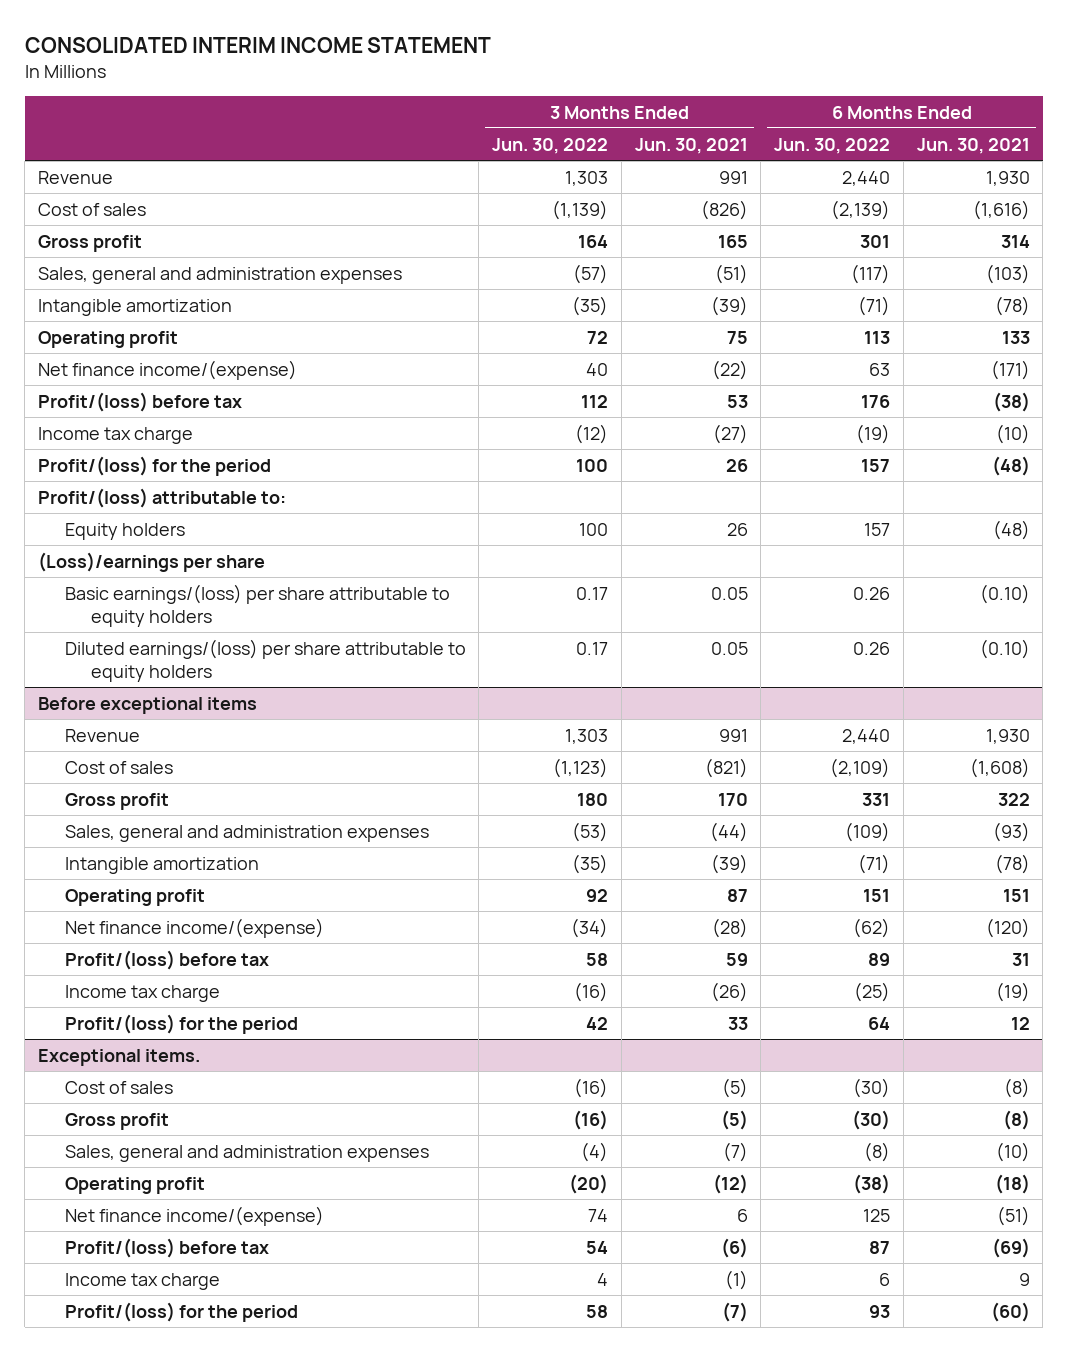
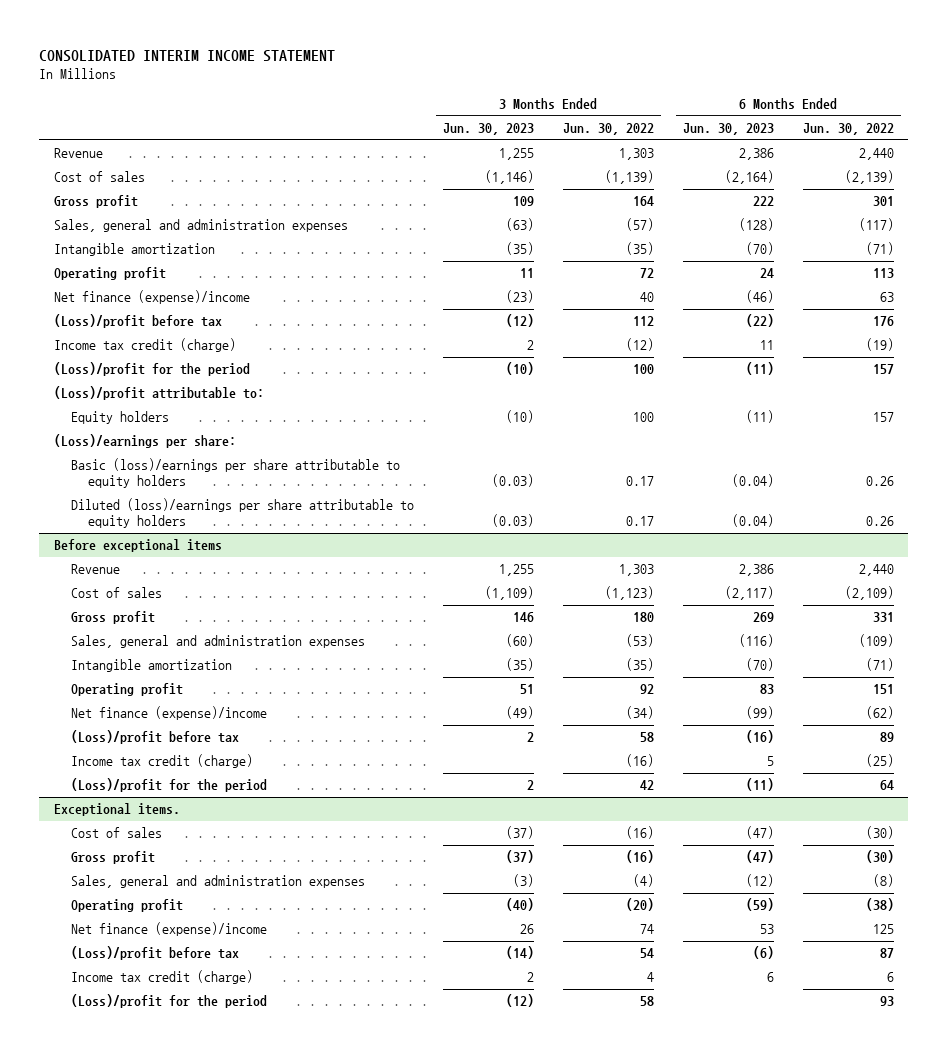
[634,137,748,154] Jun. 30, 2021 -> none
[916,137,1030,154] Jun. 30, 2021 -> none
none -> [442,122,534,135] Jun. 30, 2023
none -> [682,122,774,135] Jun. 30, 2023
[38,359,298,380] Net finance income/(expense) -> [53,290,250,305] Net finance (expense)/income
[38,391,243,412] Profit/(loss) before tax -> [53,314,222,329] (Loss)/profit before tax
[38,426,194,444] Income tax charge -> [53,338,236,353] Income tax credit (charge)
[38,455,272,476] Profit/(loss) for the period -> [53,362,250,377] (Loss)/profit for the period
[38,487,287,508] Profit/(loss) attributable to: -> [53,386,264,401] (Loss)/profit attributable to:
[38,551,266,572] (Loss)/earnings per share -> [53,434,236,449] (Loss)/earnings per share:
[64,583,450,627] Basic earnings/(loss) per share attributable to equity holders -> [70,458,400,488] Basic (loss)/earnings per share attributable to equity holders
[64,638,466,682] Diluted earnings/(loss) per share attributable to equity holders -> [70,498,414,528] Diluted (loss)/earnings per share attributable to equity holders
[64,917,324,938] Net finance income/(expense) -> [70,706,267,721] Net finance (expense)/income
[64,949,269,970] Profit/(loss) before tax -> [70,730,239,745] (Loss)/profit before tax
[64,984,220,1002] Income tax charge -> [70,754,253,769] Income tax credit (charge)
[64,1013,298,1034] Profit/(loss) for the period -> [70,778,267,793] (Loss)/profit for the period
[64,1205,324,1226] Net finance income/(expense) -> [70,922,267,937] Net finance (expense)/income
[64,1237,269,1258] Profit/(loss) before tax -> [70,946,239,961] (Loss)/profit before tax
[64,1272,220,1290] Income tax charge -> [70,970,253,985] Income tax credit (charge)
[64,1301,298,1322] Profit/(loss) for the period -> [70,994,267,1009] (Loss)/profit for the period

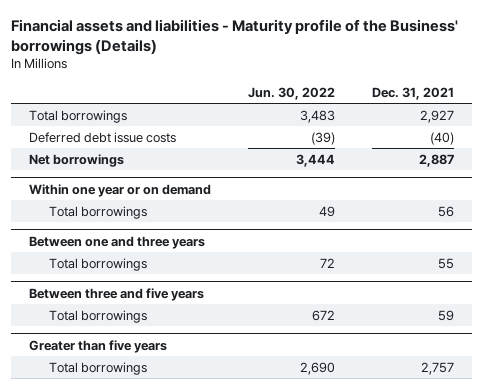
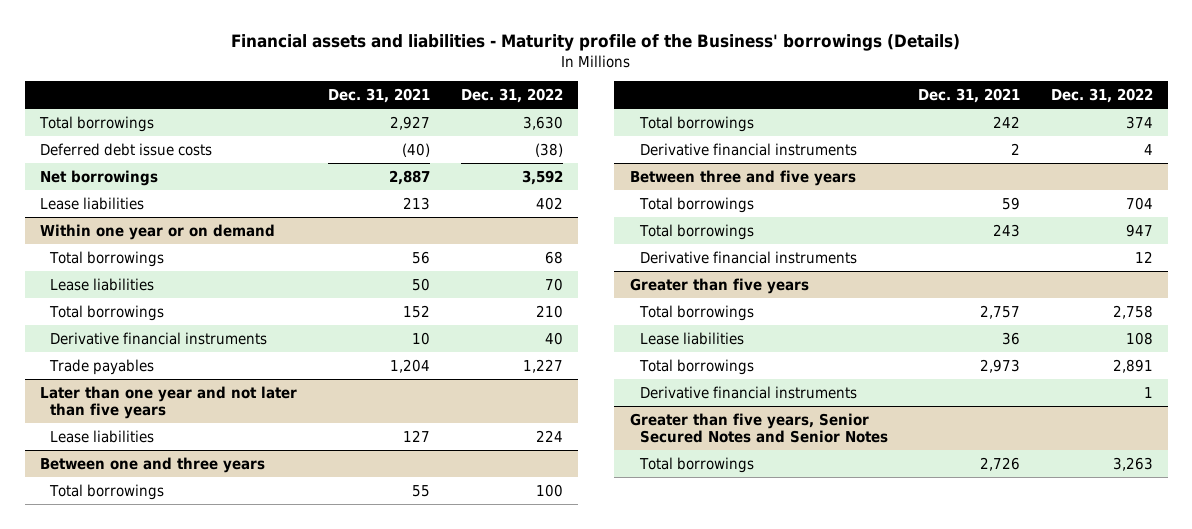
[248,86,336,100] Jun. 30, 2022 -> none
none -> [460,87,563,103] Dec. 31, 2022
none -> [39,196,144,210] Lease liabilities
none -> [50,277,155,291] Lease liabilities
none -> [49,304,165,321] Total borrowings
none -> [50,331,268,345] Derivative financial instruments
none -> [49,358,155,375] Trade payables
none -> [39,385,297,420] Later than one year and not later than five years
none -> [50,429,155,443] Lease liabilities
none -> [638,115,754,132] Total borrowings
none -> [639,142,857,156] Derivative financial instruments
none -> [638,223,754,240] Total borrowings
none -> [639,250,857,264] Derivative financial instruments
none -> [639,331,744,345] Lease liabilities
none -> [638,358,754,375] Total borrowings
none -> [639,385,857,399] Derivative financial instruments
none -> [629,412,888,444] Greater than five years, Senior Secured Notes and Senior Notes
none -> [638,456,754,473] Total borrowings

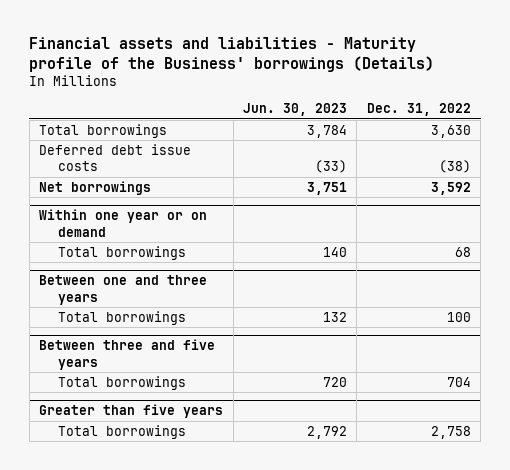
[328,87,431,103] Dec. 31, 2021 -> none
none -> [243,103,348,117] Jun. 30, 2023
[39,196,144,210] Lease liabilities -> none
[50,277,155,291] Lease liabilities -> none
[49,304,165,321] Total borrowings -> none
[50,331,268,345] Derivative financial instruments -> none
[49,358,155,375] Trade payables -> none
[39,385,297,420] Later than one year and not later than five years -> none
[50,429,155,443] Lease liabilities -> none
[638,115,754,132] Total borrowings -> none
[639,142,857,156] Derivative financial instruments -> none
[638,223,754,240] Total borrowings -> none
[639,250,857,264] Derivative financial instruments -> none
[639,331,744,345] Lease liabilities -> none
[638,358,754,375] Total borrowings -> none
[639,385,857,399] Derivative financial instruments -> none
[629,412,888,444] Greater than five years, Senior Secured Notes and Senior Notes -> none
[638,456,754,473] Total borrowings -> none

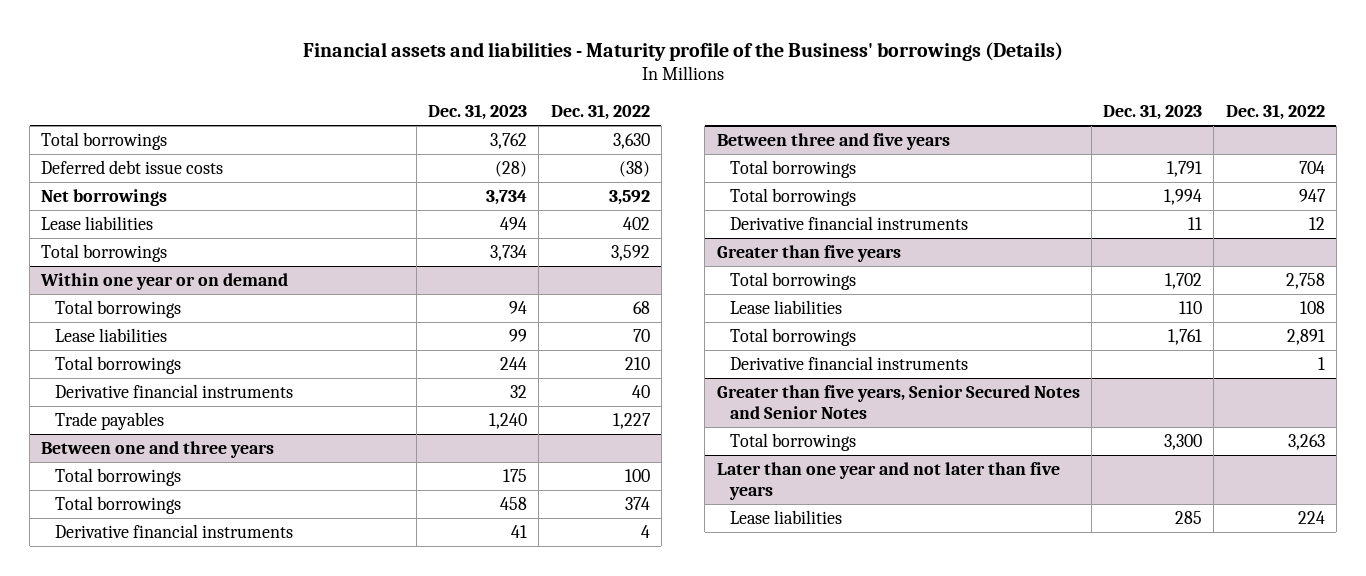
[243,103,348,117] Jun. 30, 2023 -> none
none -> [427,104,527,121] Dec. 31, 2023
none -> [41,215,154,230] Lease liabilities
none -> [41,243,168,262] Total borrowings
none -> [54,327,167,342] Lease liabilities
none -> [54,355,181,374] Total borrowings
none -> [54,383,293,398] Derivative financial instruments
none -> [54,411,164,430] Trade payables
none -> [54,495,181,514] Total borrowings
none -> [54,523,293,538] Derivative financial instruments
none -> [730,187,857,206] Total borrowings
none -> [730,215,969,230] Derivative financial instruments
none -> [730,299,843,314] Lease liabilities
none -> [730,327,857,346] Total borrowings
none -> [730,355,969,370] Derivative financial instruments
none -> [716,384,1080,419] Greater than five years, Senior Secured Notes and Senior Notes
none -> [730,432,857,451] Total borrowings
none -> [716,461,1060,500] Later than one year and not later than five years
none -> [730,509,843,524] Lease liabilities

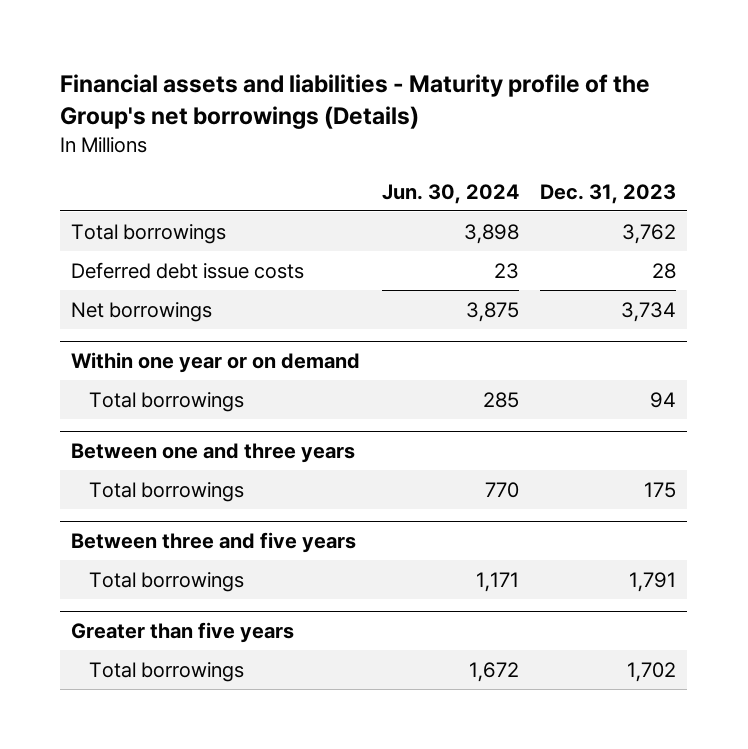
[303,41,1064,61] Financial assets and liabilities - Maturity profile of the Business' borrowings (Details) -> [60,74,651,130] Financial assets and liabilities - Maturity profile of the Group's net borrowings (Details)
[550,104,650,121] Dec. 31, 2022 -> none
none -> [381,183,519,204] Jun. 30, 2024
[494,160,527,177] (28) -> [652,262,677,279] 28
[41,215,154,230] Lease liabilities -> none
[41,243,168,262] Total borrowings -> none
[54,327,167,342] Lease liabilities -> none
[54,355,181,374] Total borrowings -> none
[54,383,293,398] Derivative financial instruments -> none
[54,411,164,430] Trade payables -> none
[54,495,181,514] Total borrowings -> none
[54,523,293,538] Derivative financial instruments -> none
[730,187,857,206] Total borrowings -> none
[730,215,969,230] Derivative financial instruments -> none
[730,299,843,314] Lease liabilities -> none
[730,327,857,346] Total borrowings -> none
[730,355,969,370] Derivative financial instruments -> none
[716,384,1080,419] Greater than five years, Senior Secured Notes and Senior Notes -> none
[730,432,857,451] Total borrowings -> none
[716,461,1060,500] Later than one year and not later than five years -> none
[730,509,843,524] Lease liabilities -> none

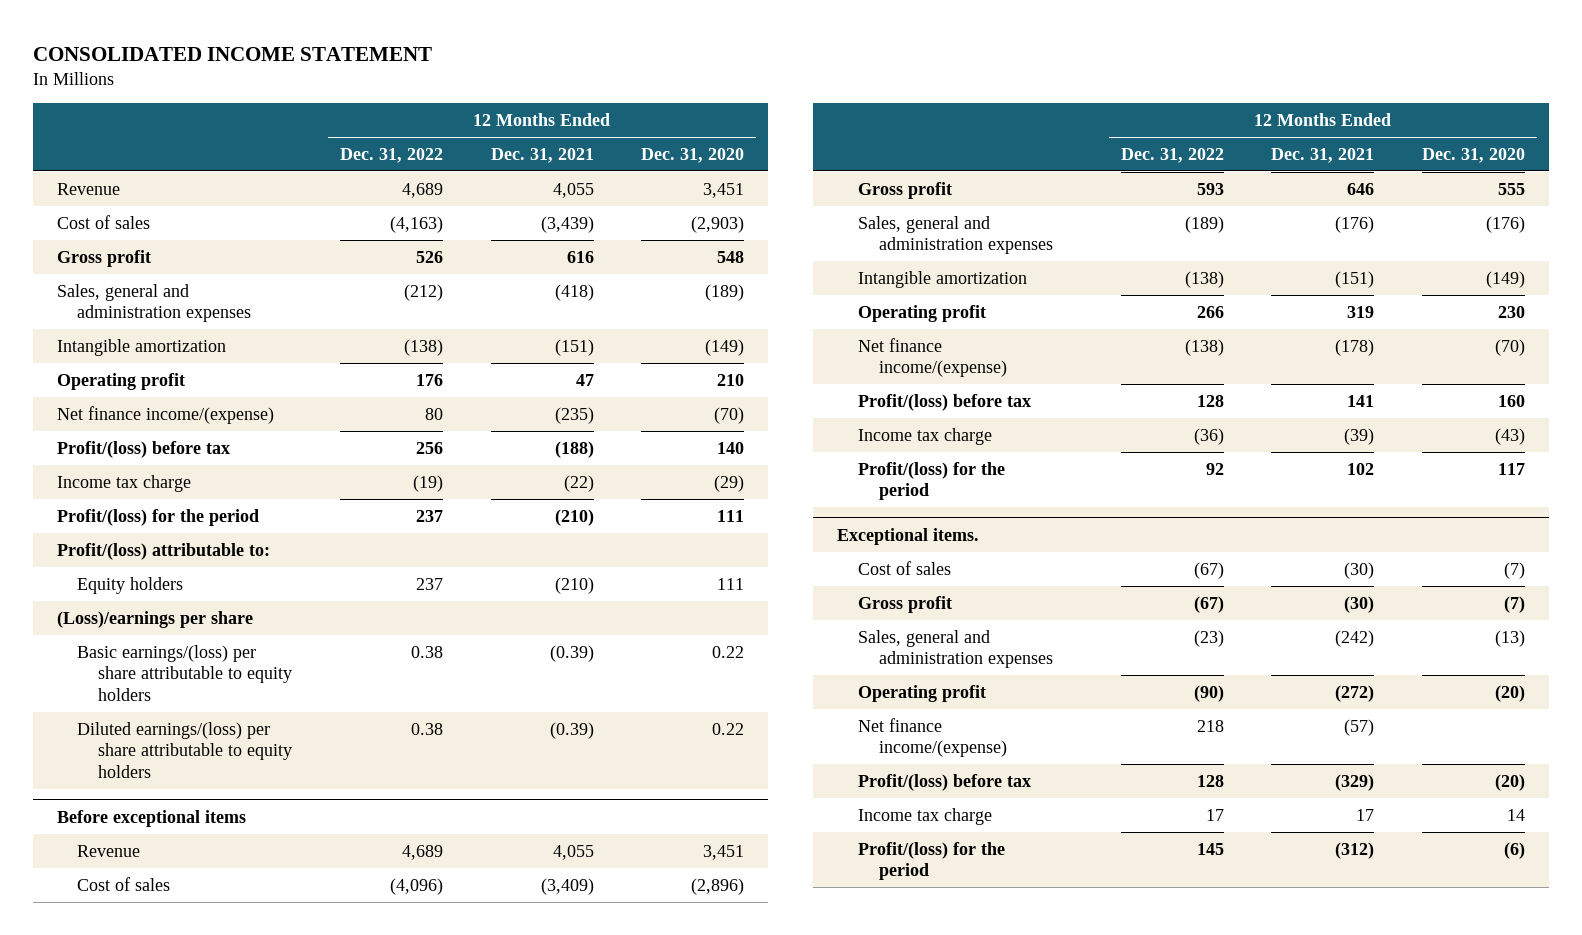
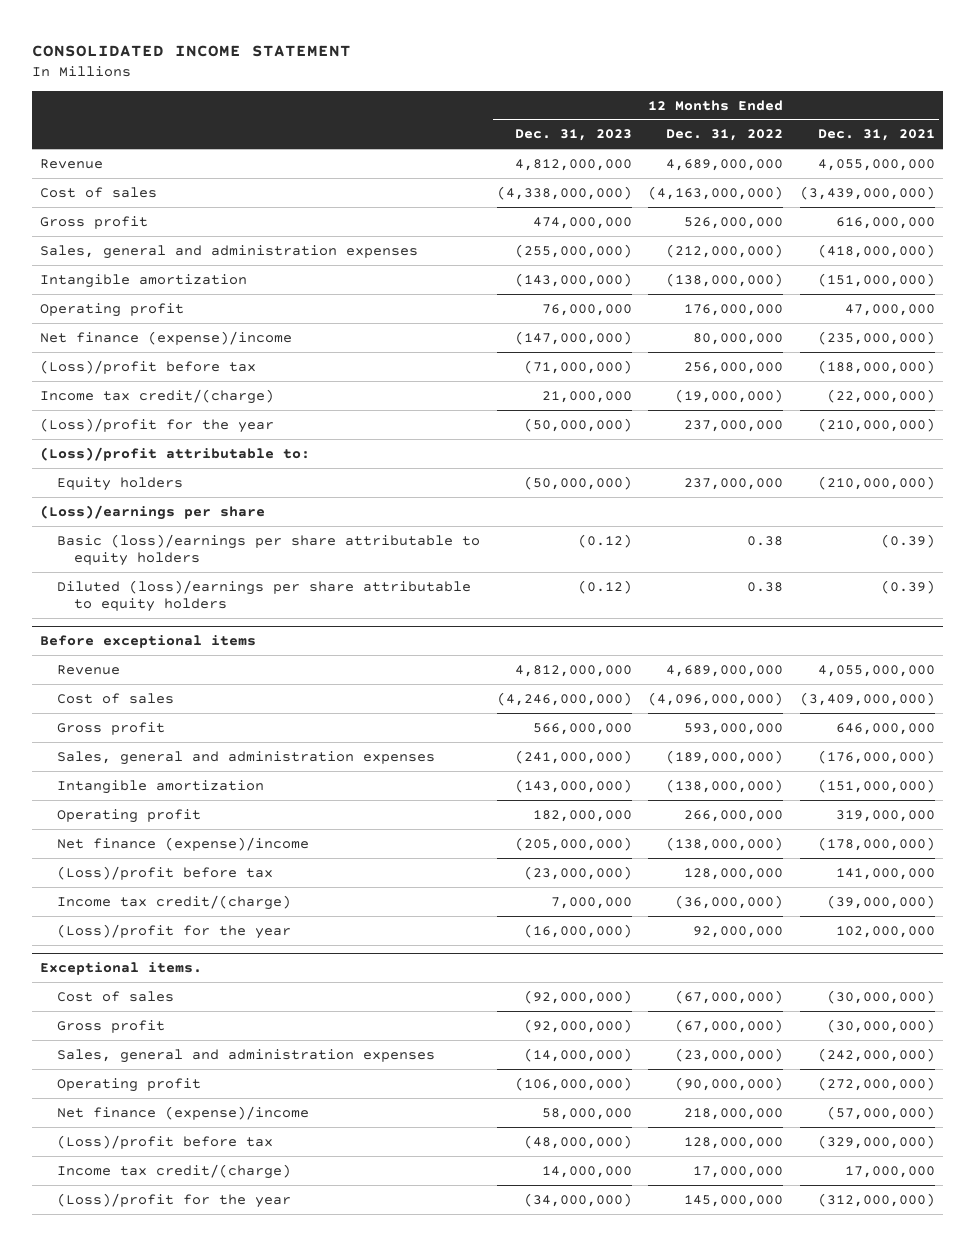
[641,147,745,163] Dec. 31, 2020 -> none
none -> [514,129,632,142] Dec. 31, 2023
[401,182,443,198] 4,689 -> [666,158,784,171] 4,689,000,000
[552,182,594,198] 4,055 -> [817,158,935,171] 4,055,000,000
[389,215,443,233] (4,163) -> [648,185,784,200] (4,163,000,000)
[540,215,594,233] (3,439) -> [799,185,935,200] (3,439,000,000)
[415,250,443,263] 526 -> [684,216,784,229] 526,000,000
[566,250,594,263] 616 -> [835,216,935,229] 616,000,000
[403,283,443,301] (212) -> [666,243,784,258] (212,000,000)
[554,283,594,301] (418) -> [817,243,935,258] (418,000,000)
[403,338,443,356] (138) -> [666,272,784,287] (138,000,000)
[554,338,594,356] (151) -> [817,272,935,287] (151,000,000)
[415,373,443,386] 176 -> [684,303,784,316] 176,000,000
[575,373,594,386] 47 -> [844,303,935,316] 47,000,000
[56,405,274,424] Net finance income/(expense) -> [40,330,293,345] Net finance (expense)/income
[424,407,443,420] 80 -> [693,332,784,345] 80,000,000
[554,406,594,424] (235) -> [817,330,935,345] (235,000,000)
[56,440,230,458] Profit/(loss) before tax -> [40,359,257,374] (Loss)/profit before tax
[415,441,443,454] 256 -> [684,361,784,374] 256,000,000
[554,440,594,458] (188) -> [817,359,935,374] (188,000,000)
[56,474,191,492] Income tax charge -> [40,388,275,404] Income tax credit/(charge)
[412,474,443,492] (19) -> [675,388,784,403] (19,000,000)
[563,474,594,492] (22) -> [826,388,935,403] (22,000,000)
[56,508,259,526] Profit/(loss) for the period -> [40,417,275,433] (Loss)/profit for the year
[415,509,443,522] 237 -> [684,419,784,432] 237,000,000
[554,508,594,526] (210) -> [817,417,935,432] (210,000,000)
[56,542,270,560] Profit/(loss) attributable to: -> [40,446,311,461] (Loss)/profit attributable to:
[415,577,443,590] 237 -> [684,477,784,490] 237,000,000
[554,576,594,594] (210) -> [817,475,935,490] (210,000,000)
[77,644,293,702] Basic earnings/(loss) per share attributable to equity holders -> [57,533,481,567] Basic (loss)/earnings per share attributable to equity holders
[77,721,293,779] Diluted earnings/(loss) per share attributable to equity holders -> [57,579,472,613] Diluted (loss)/earnings per share attributable to equity holders
[401,844,443,860] 4,689 -> [666,664,784,677] 4,689,000,000
[552,844,594,860] 4,055 -> [817,664,935,677] 4,055,000,000
[389,877,443,895] (4,096) -> [648,691,784,706] (4,096,000,000)
[540,877,594,895] (3,409) -> [799,691,935,706] (3,409,000,000)
[1196,182,1224,195] 593 -> [684,722,784,735] 593,000,000
[1347,182,1375,195] 646 -> [835,722,935,735] 646,000,000
[1184,215,1224,233] (189) -> [666,749,784,764] (189,000,000)
[1335,215,1375,233] (176) -> [817,749,935,764] (176,000,000)
[1184,270,1224,288] (138) -> [666,778,784,793] (138,000,000)
[1335,270,1375,288] (151) -> [817,778,935,793] (151,000,000)
[1196,305,1224,318] 266 -> [684,809,784,822] 266,000,000
[1347,305,1375,318] 319 -> [835,809,935,822] 319,000,000
[858,337,1007,378] Net finance income/(expense) -> [57,836,310,851] Net finance (expense)/income
[1184,338,1224,356] (138) -> [666,836,784,851] (138,000,000)
[1335,338,1375,356] (178) -> [817,836,935,851] (178,000,000)
[858,393,1032,411] Profit/(loss) before tax -> [57,865,274,880] (Loss)/profit before tax
[1196,394,1224,407] 128 -> [684,867,784,880] 128,000,000
[1347,394,1375,407] 141 -> [835,867,935,880] 141,000,000
[858,427,993,445] Income tax charge -> [57,894,292,910] Income tax credit/(charge)
[1193,427,1224,445] (36) -> [675,894,784,909] (36,000,000)
[1344,427,1375,445] (39) -> [826,894,935,909] (39,000,000)
[858,461,1006,501] Profit/(loss) for the period -> [57,923,292,939] (Loss)/profit for the year
[1205,462,1224,475] 92 -> [693,925,784,938] 92,000,000
[1347,462,1375,475] 102 -> [835,925,935,938] 102,000,000
[1193,561,1224,579] (67) -> [675,989,784,1004] (67,000,000)
[1344,561,1375,579] (30) -> [826,989,935,1004] (30,000,000)
[1193,595,1224,613] (67) -> [675,1018,784,1033] (67,000,000)
[1344,595,1375,613] (30) -> [826,1018,935,1033] (30,000,000)
[1193,629,1224,647] (23) -> [675,1047,784,1062] (23,000,000)
[1335,629,1375,647] (242) -> [817,1047,935,1062] (242,000,000)
[1193,684,1224,702] (90) -> [675,1076,784,1091] (90,000,000)
[1335,684,1375,702] (272) -> [817,1076,935,1091] (272,000,000)
[858,717,1007,758] Net finance income/(expense) -> [57,1105,310,1120] Net finance (expense)/income
[1196,719,1224,732] 218 -> [684,1107,784,1120] 218,000,000
[1344,718,1375,736] (57) -> [826,1105,935,1120] (57,000,000)
[858,773,1032,791] Profit/(loss) before tax -> [57,1134,274,1149] (Loss)/profit before tax
[1196,774,1224,787] 128 -> [684,1136,784,1149] 128,000,000
[1335,773,1375,791] (329) -> [817,1134,935,1149] (329,000,000)
[858,807,993,825] Income tax charge -> [57,1163,292,1179] Income tax credit/(charge)
[1205,808,1224,821] 17 -> [693,1165,784,1178] 17,000,000
[1356,808,1375,821] 17 -> [844,1165,935,1178] 17,000,000
[858,841,1006,881] Profit/(loss) for the period -> [57,1192,292,1208] (Loss)/profit for the year
[1196,842,1224,855] 145 -> [684,1194,784,1207] 145,000,000
[1335,841,1375,859] (312) -> [817,1192,935,1207] (312,000,000)

